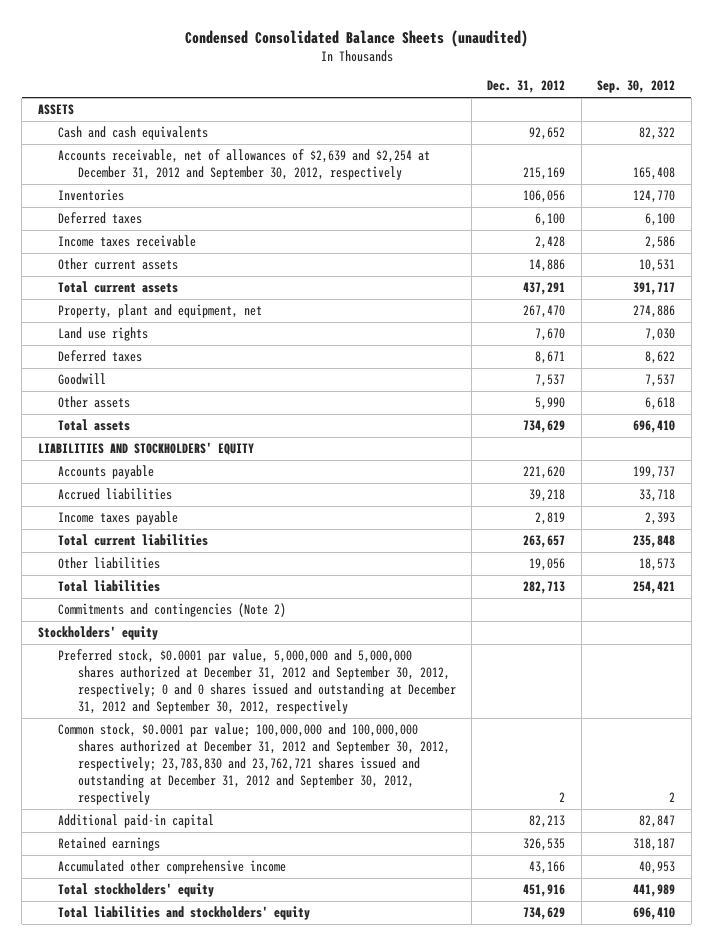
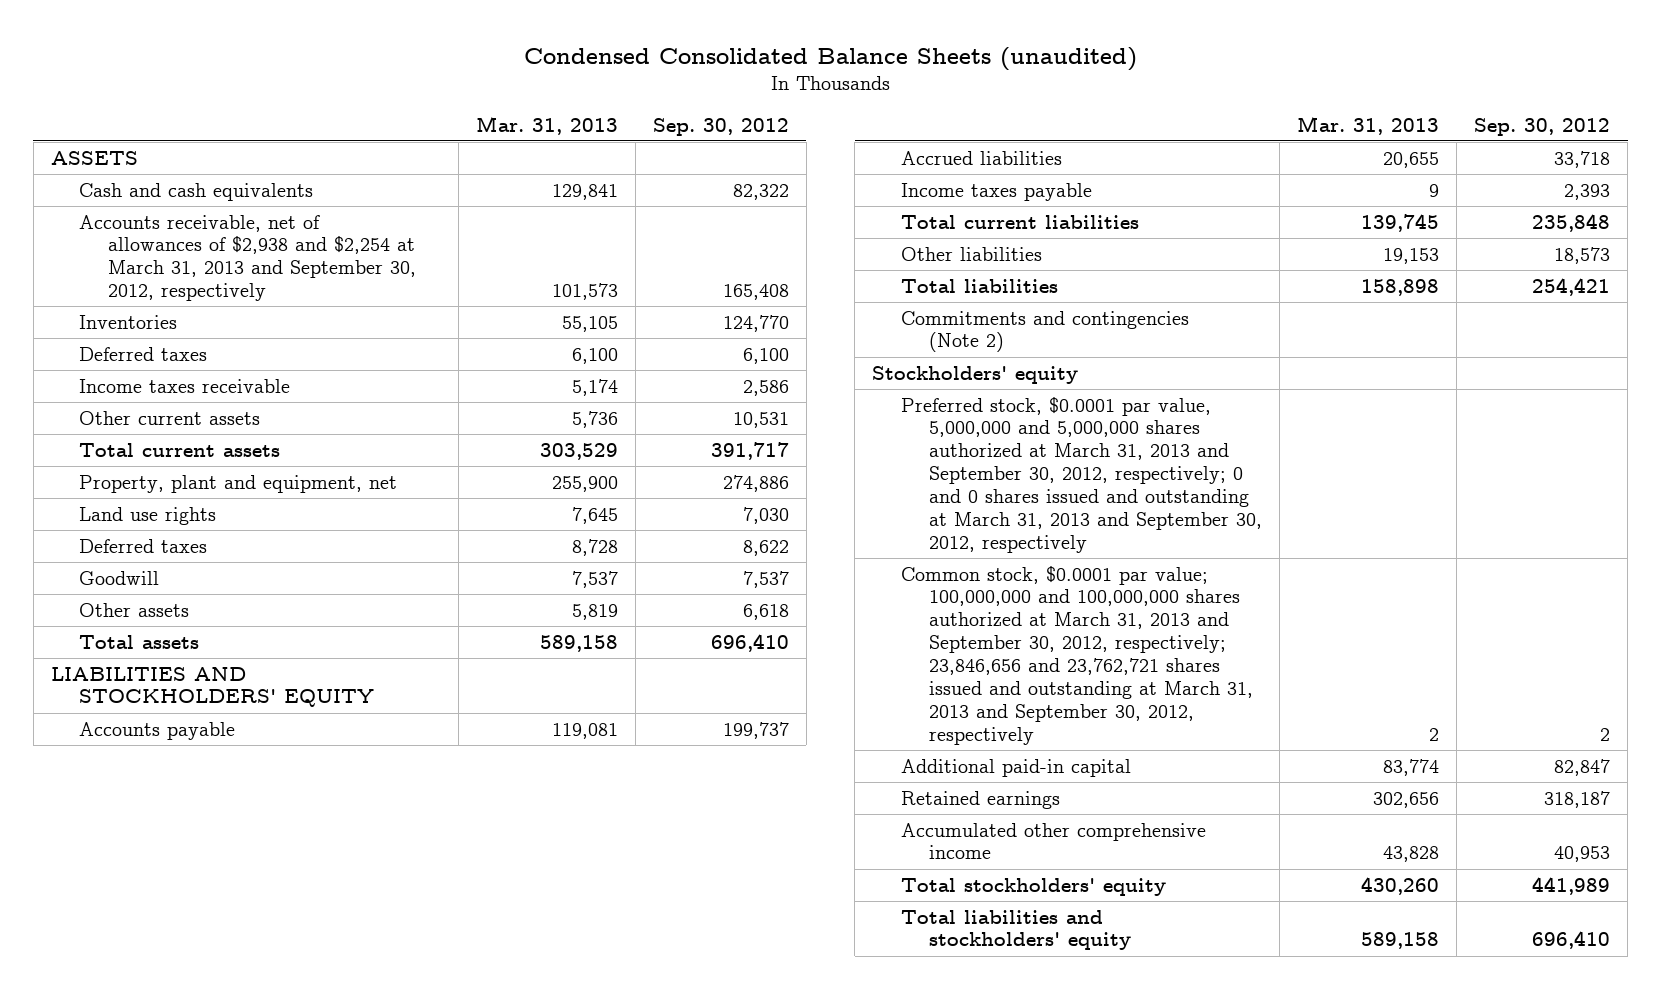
[487,80,566,94] Dec. 31, 2012 -> none
none -> [475,115,618,135] Mar. 31, 2013
[57,149,430,181] Accounts receivable, net of allowances of $2,639 and $2,254 at December 31, 2012 and September 30, 2012, respectively -> [79,214,416,302] Accounts receivable, net of allowances of $2,938 and $2,254 at March 31, 2013 and September 30, 2012, respectively
[57,649,456,714] Preferred stock, $0.0001 par value, 5,000,000 and 5,000,000 shares authorized at December 31, 2012 and September 30, 2012, respectively; 0 and 0 shares issued and outstanding at December 31, 2012 and September 30, 2012, respectively -> [900,396,1262,553] Preferred stock, $0.0001 par value, 5,000,000 and 5,000,000 shares authorized at March 31, 2013 and September 30, 2012, respectively; 0 and 0 shares issued and outstanding at March 31, 2013 and September 30, 2012, respectively
[57,723,450,805] Common stock, $0.0001 par value; 100,000,000 and 100,000,000 shares authorized at December 31, 2012 and September 30, 2012, respectively; 23,783,830 and 23,762,721 shares issued and outstanding at December 31, 2012 and September 30, 2012, respectively -> [900,565,1253,745] Common stock, $0.0001 par value; 100,000,000 and 100,000,000 shares authorized at March 31, 2013 and September 30, 2012, respectively; 23,846,656 and 23,762,721 shares issued and outstanding at March 31, 2013 and September 30, 2012, respectively

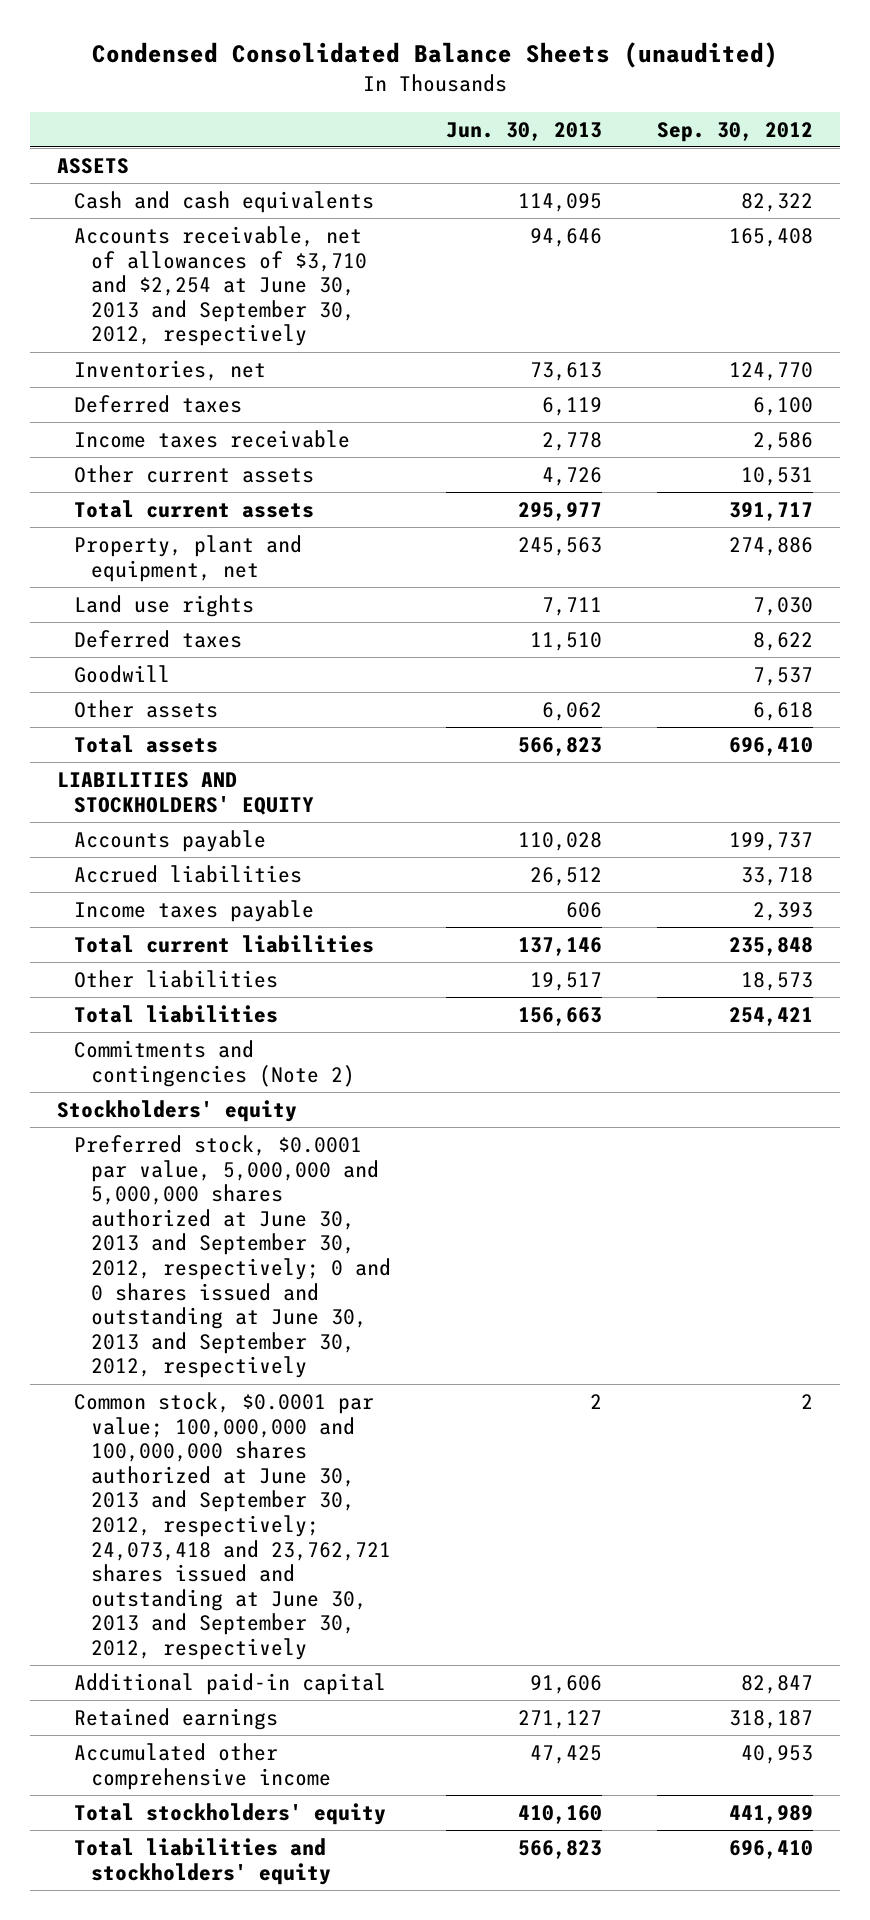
[475,115,618,135] Mar. 31, 2013 -> none
none -> [446,121,603,141] Jun. 30, 2013
[79,214,416,302] Accounts receivable, net of allowances of $2,938 and $2,254 at March 31, 2013 and September 30, 2012, respectively -> [74,226,368,347] Accounts receivable, net of allowances of $3,710 and $2,254 at June 30, 2013 and September 30, 2012, respectively
[79,314,178,329] Inventories -> [74,360,267,382] Inventories, net
[900,396,1262,553] Preferred stock, $0.0001 par value, 5,000,000 and 5,000,000 shares authorized at March 31, 2013 and September 30, 2012, respectively; 0 and 0 shares issued and outstanding at March 31, 2013 and September 30, 2012, respectively -> [74,1135,392,1379] Preferred stock, $0.0001 par value, 5,000,000 and 5,000,000 shares authorized at June 30, 2013 and September 30, 2012, respectively; 0 and 0 shares issued and outstanding at June 30, 2013 and September 30, 2012, respectively
[900,565,1253,745] Common stock, $0.0001 par value; 100,000,000 and 100,000,000 shares authorized at March 31, 2013 and September 30, 2012, respectively; 23,846,656 and 23,762,721 shares issued and outstanding at March 31, 2013 and September 30, 2012, respectively -> [74,1392,392,1660] Common stock, $0.0001 par value; 100,000,000 and 100,000,000 shares authorized at June 30, 2013 and September 30, 2012, respectively; 24,073,418 and 23,762,721 shares issued and outstanding at June 30, 2013 and September 30, 2012, respectively

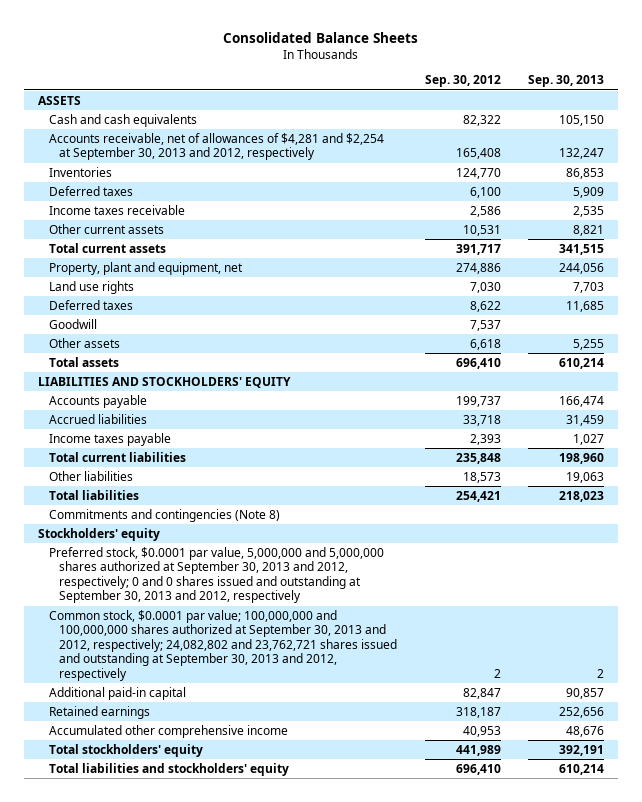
[91,42,778,69] Condensed Consolidated Balance Sheets (unaudited) -> [222,31,418,43] Consolidated Balance Sheets
[446,121,603,141] Jun. 30, 2013 -> none
none -> [527,75,604,88] Sep. 30, 2013
[74,226,368,347] Accounts receivable, net of allowances of $3,710 and $2,254 at June 30, 2013 and September 30, 2012, respectively -> [48,132,384,161] Accounts receivable, net of allowances of $4,281 and $2,254 at September 30, 2013 and 2012, respectively
[74,360,267,382] Inventories, net -> [48,166,112,177] Inventories
[74,1040,356,1087] Commitments and contingencies (Note 2) -> [48,508,280,522] Commitments and contingencies (Note 8)
[74,1135,392,1379] Preferred stock, $0.0001 par value, 5,000,000 and 5,000,000 shares authorized at June 30, 2013 and September 30, 2012, respectively; 0 and 0 shares issued and outstanding at June 30, 2013 and September 30, 2012, respectively -> [48,546,384,604] Preferred stock, $0.0001 par value, 5,000,000 and 5,000,000 shares authorized at September 30, 2013 and 2012, respectively; 0 and 0 shares issued and outstanding at September 30, 2013 and 2012, respectively
[74,1392,392,1660] Common stock, $0.0001 par value; 100,000,000 and 100,000,000 shares authorized at June 30, 2013 and September 30, 2012, respectively; 24,073,418 and 23,762,721 shares issued and outstanding at June 30, 2013 and September 30, 2012, respectively -> [48,609,398,681] Common stock, $0.0001 par value; 100,000,000 and 100,000,000 shares authorized at September 30, 2013 and 2012, respectively; 24,082,802 and 23,762,721 shares issued and outstanding at September 30, 2013 and 2012, respectively

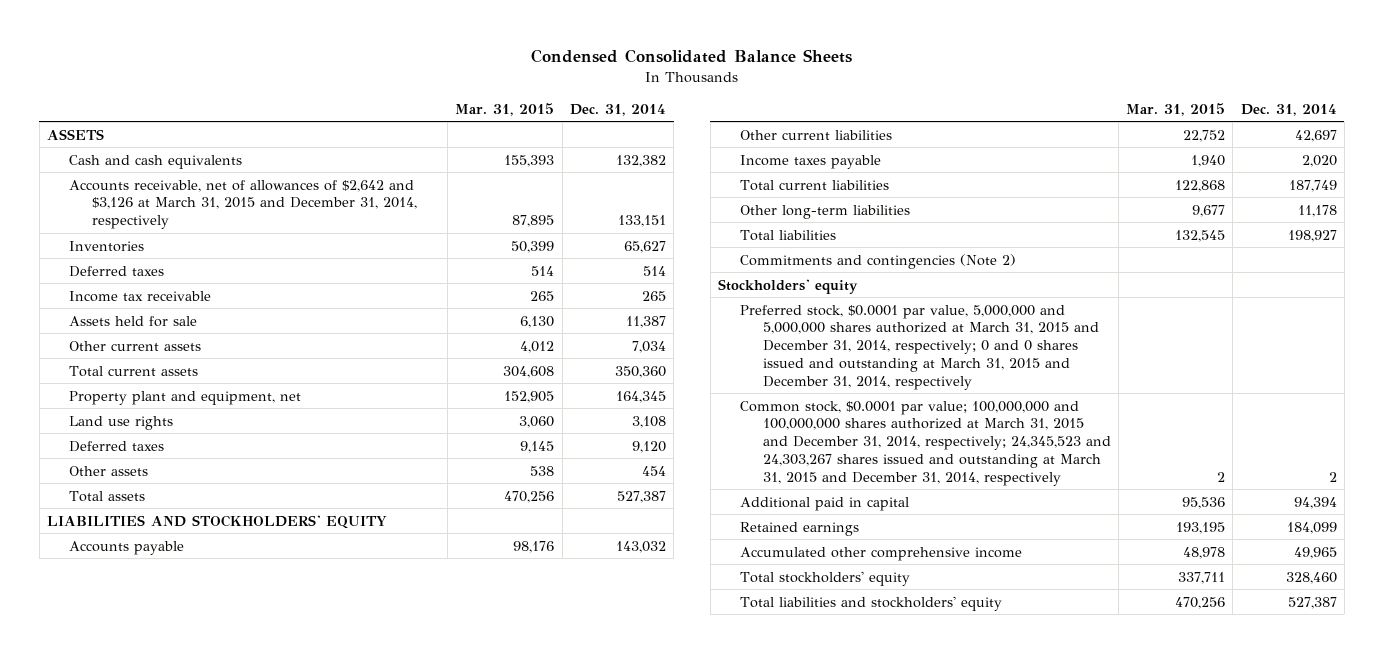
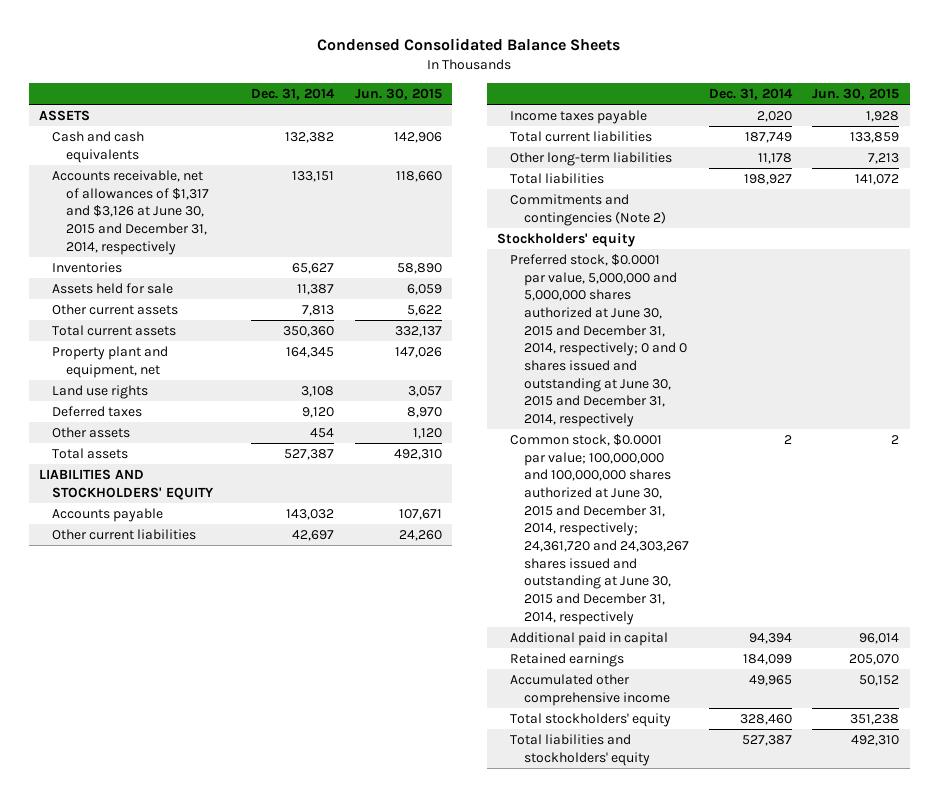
[455,102,555,116] Mar. 31, 2015 -> none
none -> [354,87,442,100] Jun. 30, 2015
[69,179,417,230] Accounts receivable, net of allowances of $2,642 and $3,126 at March 31, 2015 and December 31, 2014, respectively -> [52,170,210,255] Accounts receivable, net of allowances of $1,317 and $3,126 at June 30, 2015 and December 31, 2014, respectively
[69,265,165,277] Deferred taxes -> none
[69,290,212,302] Income tax receivable -> none
[631,340,666,353] 7,034 -> [302,305,335,317] 7,813
[740,304,1099,390] Preferred stock, $0.0001 par value, 5,000,000 and 5,000,000 shares authorized at March 31, 2015 and December 31, 2014, respectively; 0 and 0 shares issued and outstanding at March 31, 2015 and December 31, 2014, respectively -> [510,254,687,428] Preferred stock, $0.0001 par value, 5,000,000 and 5,000,000 shares authorized at June 30, 2015 and December 31, 2014, respectively; 0 and 0 shares issued and outstanding at June 30, 2015 and December 31, 2014, respectively
[740,400,1111,486] Common stock, $0.0001 par value; 100,000,000 and 100,000,000 shares authorized at March 31, 2015 and December 31, 2014, respectively; 24,345,523 and 24,303,267 shares issued and outstanding at March 31, 2015 and December 31, 2014, respectively -> [510,434,689,625] Common stock, $0.0001 par value; 100,000,000 and 100,000,000 shares authorized at June 30, 2015 and December 31, 2014, respectively; 24,361,720 and 24,303,267 shares issued and outstanding at June 30, 2015 and December 31, 2014, respectively

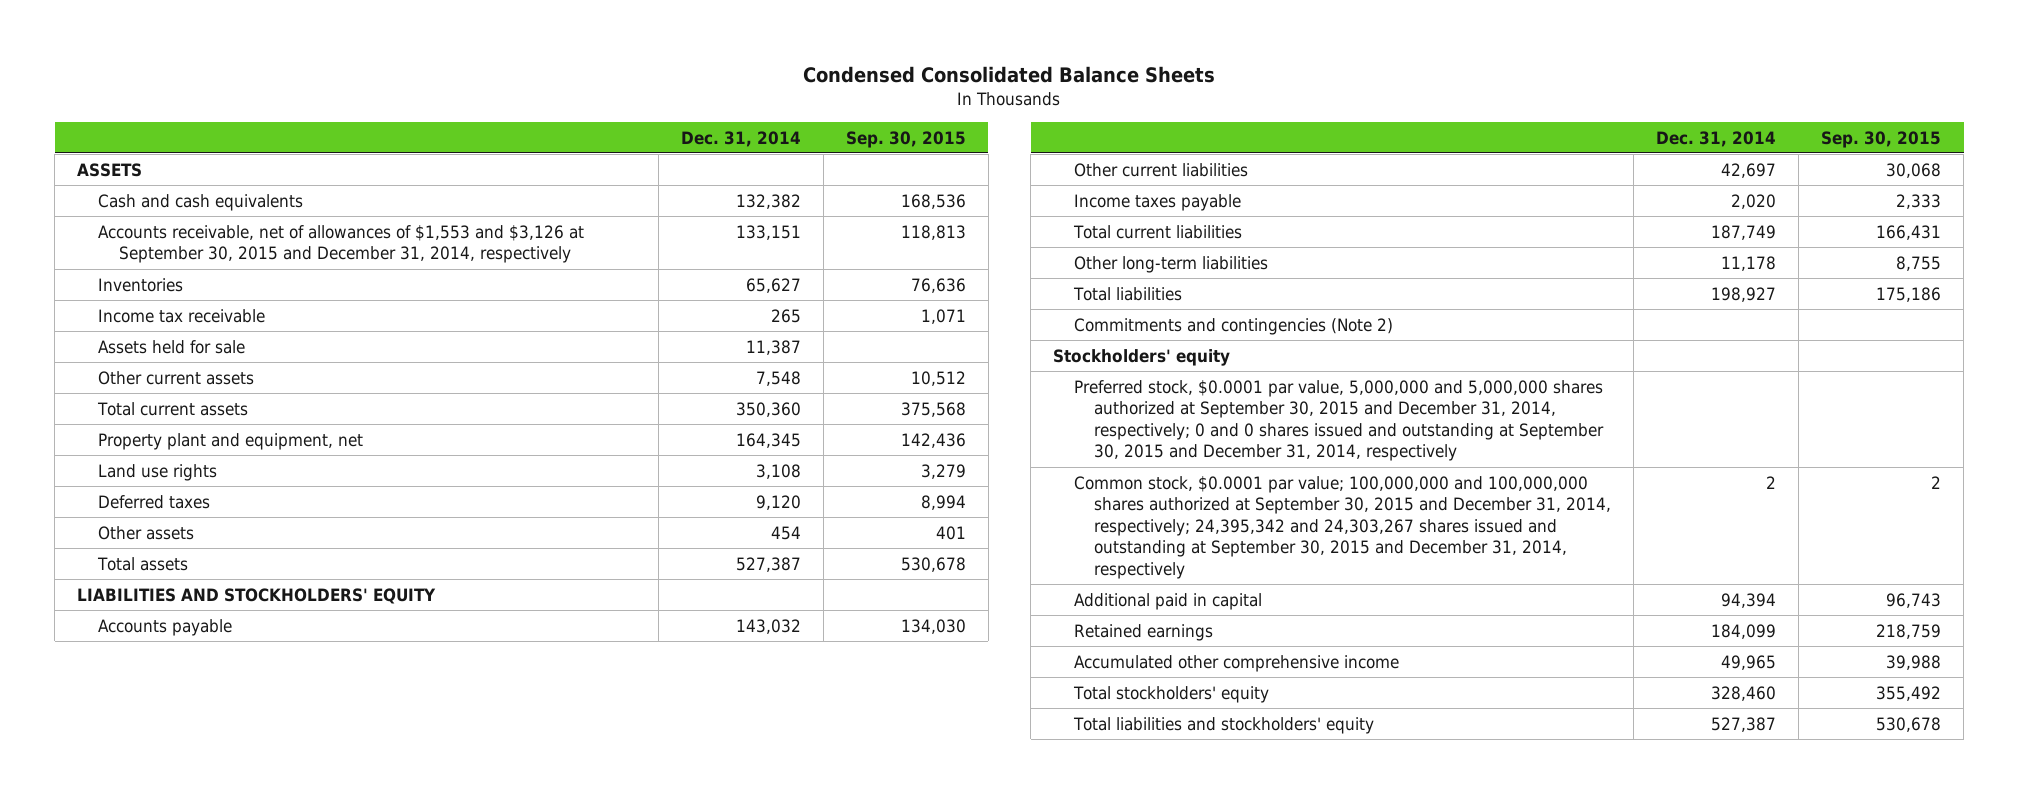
[354,87,442,100] Jun. 30, 2015 -> none
none -> [845,130,966,148] Sep. 30, 2015
[52,170,210,255] Accounts receivable, net of allowances of $1,317 and $3,126 at June 30, 2015 and December 31, 2014, respectively -> [98,224,585,264] Accounts receivable, net of allowances of $1,553 and $3,126 at September 30, 2015 and December 31, 2014, respectively
none -> [98,308,266,323] Income tax receivable
[302,305,335,317] 7,813 -> [755,370,801,386] 7,548
[510,254,687,428] Preferred stock, $0.0001 par value, 5,000,000 and 5,000,000 shares authorized at June 30, 2015 and December 31, 2014, respectively; 0 and 0 shares issued and outstanding at June 30, 2015 and December 31, 2014, respectively -> [1073,379,1605,462] Preferred stock, $0.0001 par value, 5,000,000 and 5,000,000 shares authorized at September 30, 2015 and December 31, 2014, respectively; 0 and 0 shares issued and outstanding at September 30, 2015 and December 31, 2014, respectively
[510,434,689,625] Common stock, $0.0001 par value; 100,000,000 and 100,000,000 shares authorized at June 30, 2015 and December 31, 2014, respectively; 24,361,720 and 24,303,267 shares issued and outstanding at June 30, 2015 and December 31, 2014, respectively -> [1073,475,1612,579] Common stock, $0.0001 par value; 100,000,000 and 100,000,000 shares authorized at September 30, 2015 and December 31, 2014, respectively; 24,395,342 and 24,303,267 shares issued and outstanding at September 30, 2015 and December 31, 2014, respectively

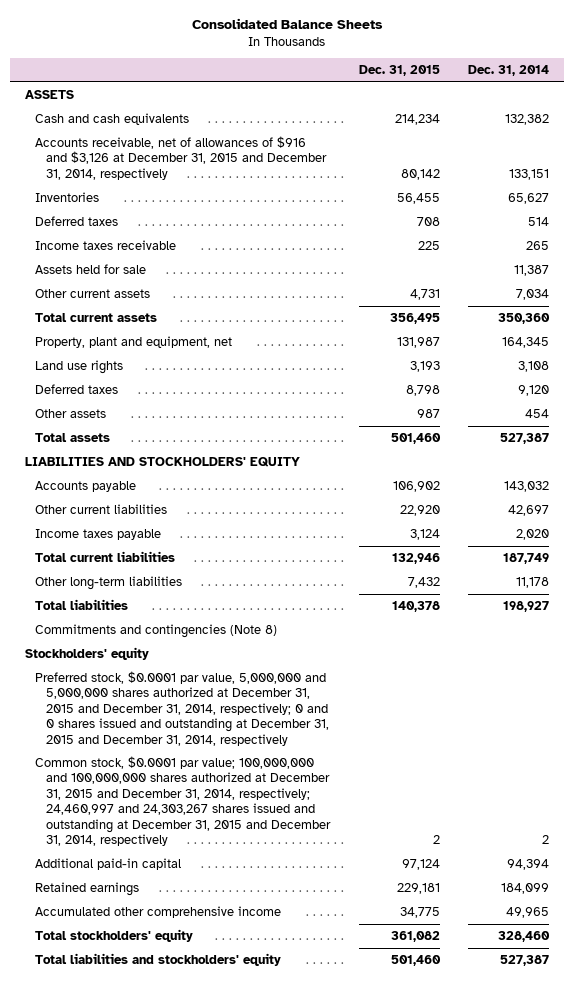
[803,65,1216,83] Condensed Consolidated Balance Sheets -> [191,18,383,30] Consolidated Balance Sheets
[845,130,966,148] Sep. 30, 2015 -> none
none -> [358,65,440,77] Dec. 31, 2015
[98,224,585,264] Accounts receivable, net of allowances of $1,553 and $3,126 at September 30, 2015 and December 31, 2014, respectively -> [35,135,327,180] Accounts receivable, net of allowances of $916 and $3,126 at December 31, 2015 and December 31, 2014, respectively
none -> [35,215,119,226] Deferred taxes
[98,308,266,323] Income tax receivable -> [35,239,177,250] Income taxes receivable
[755,370,801,386] 7,548 -> [516,288,550,300] 7,034
[98,432,364,450] Property plant and equipment, net -> [35,335,233,348] Property, plant and equipment, net
[1073,317,1393,335] Commitments and contingencies (Note 2) -> [35,623,278,638] Commitments and contingencies (Note 8)
[1073,379,1605,462] Preferred stock, $0.0001 par value, 5,000,000 and 5,000,000 shares authorized at September 30, 2015 and December 31, 2014, respectively; 0 and 0 shares issued and outstanding at September 30, 2015 and December 31, 2014, respectively -> [35,670,329,746] Preferred stock, $0.0001 par value, 5,000,000 and 5,000,000 shares authorized at December 31, 2015 and December 31, 2014, respectively; 0 and 0 shares issued and outstanding at December 31, 2015 and December 31, 2014, respectively
[1073,475,1612,579] Common stock, $0.0001 par value; 100,000,000 and 100,000,000 shares authorized at September 30, 2015 and December 31, 2014, respectively; 24,395,342 and 24,303,267 shares issued and outstanding at September 30, 2015 and December 31, 2014, respectively -> [35,755,331,847] Common stock, $0.0001 par value; 100,000,000 and 100,000,000 shares authorized at December 31, 2015 and December 31, 2014, respectively; 24,460,997 and 24,303,267 shares issued and outstanding at December 31, 2015 and December 31, 2014, respectively
[1073,592,1262,610] Additional paid in capital -> [35,857,182,870] Additional paid-in capital

